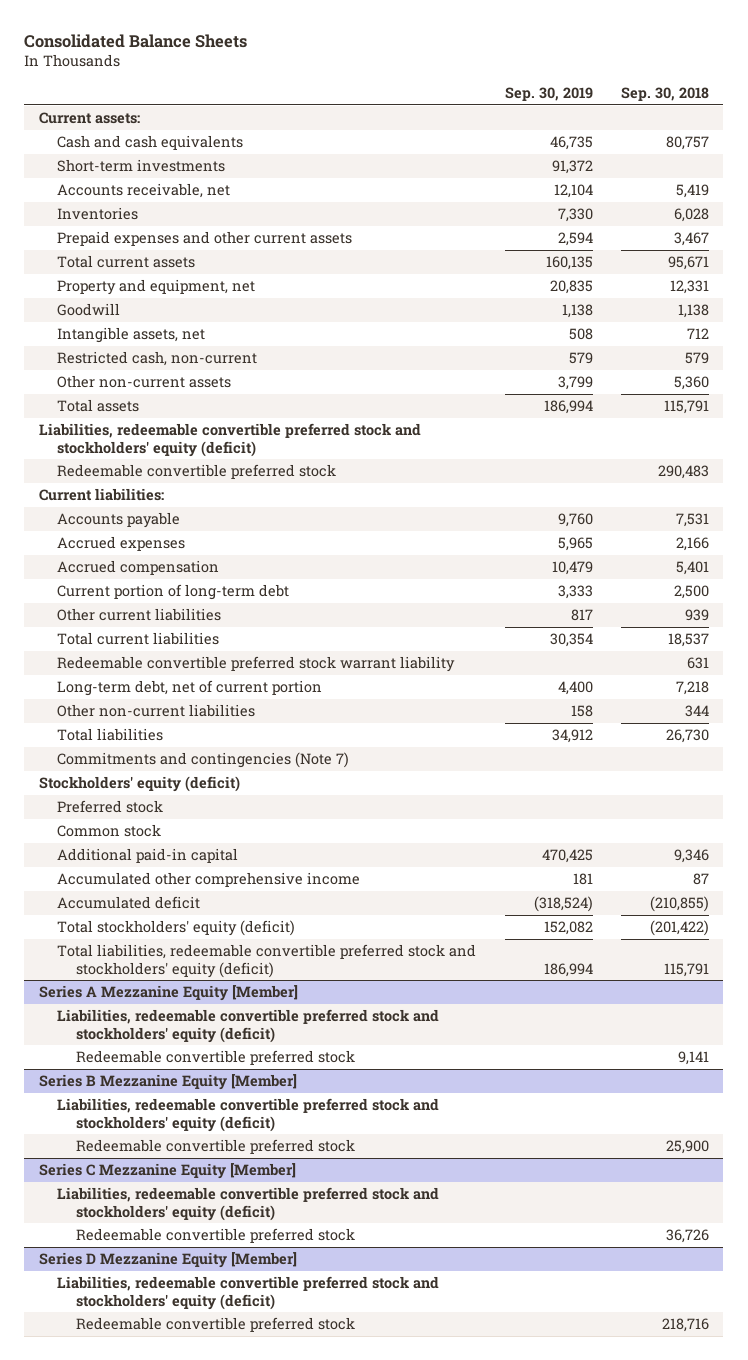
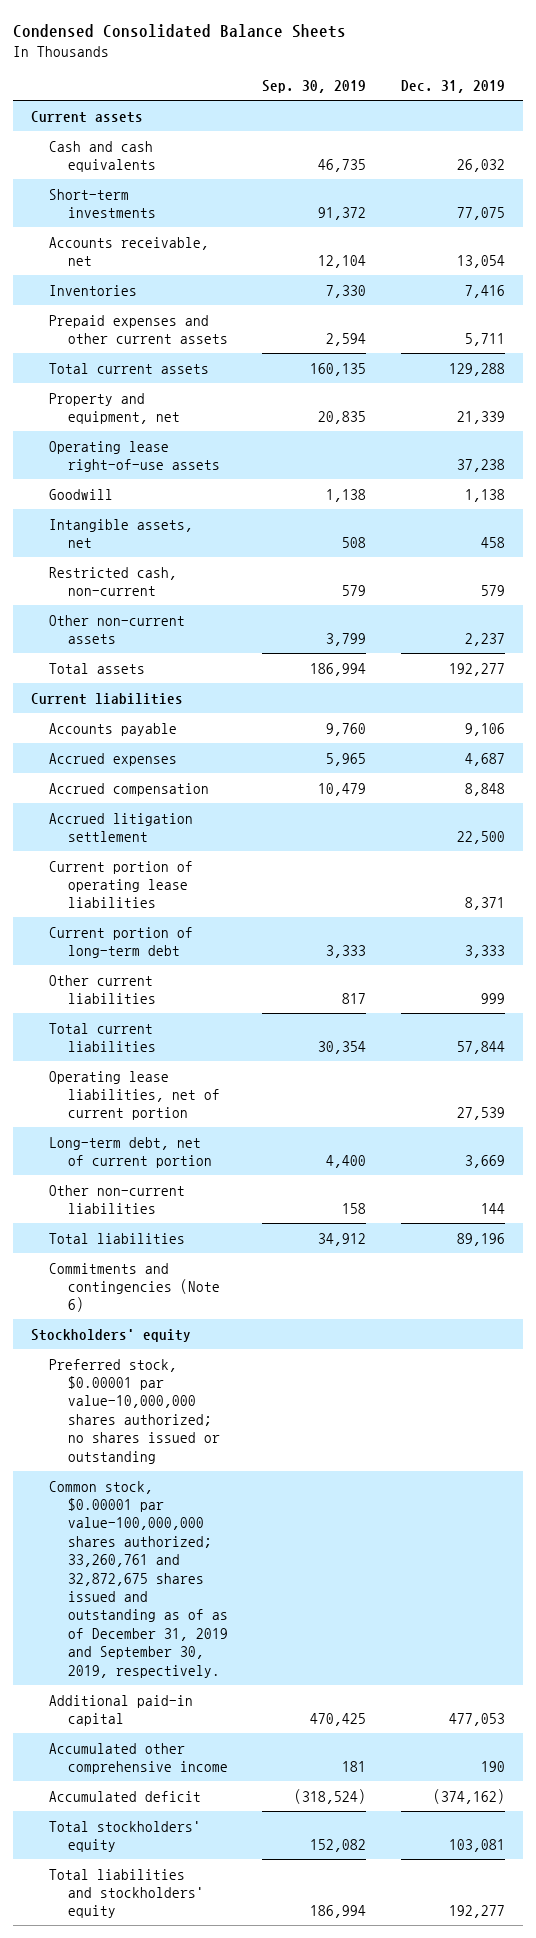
[24,33,248,48] Consolidated Balance Sheets -> [13,24,347,39] Condensed Consolidated Balance Sheets
[621,86,710,101] Sep. 30, 2018 -> none
none -> [401,80,506,94] Dec. 31, 2019
[38,112,140,125] Current assets: -> [30,110,143,123] Current assets
none -> [49,440,220,472] Operating lease right-of-use assets
[38,423,421,457] Liabilities, redeemable convertible preferred stock and stockholders' equity (deficit) -> none
[57,464,337,480] Redeemable convertible preferred stock -> none
[38,488,164,502] Current liabilities: -> [30,692,183,705] Current liabilities
none -> [49,812,194,842] Accrued litigation settlement
none -> [49,860,194,909] Current portion of operating lease liabilities
[57,656,456,673] Redeemable convertible preferred stock warrant liability -> none
none -> [49,1070,220,1121] Operating lease liabilities, net of current portion
[57,752,350,769] Commitments and contingencies (Note 7) -> [49,1262,220,1313] Commitments and contingencies (Note 6)
[38,776,240,793] Stockholders' equity (deficit) -> [30,1328,191,1342] Stockholders' equity
[57,800,164,814] Preferred stock -> [49,1358,220,1464] Preferred stock, $0.00001 par value-10,000,000 shares authorized; no shares issued or outstanding
[57,824,162,838] Common stock -> [49,1480,228,1678] Common stock, $0.00001 par value-100,000,000 shares authorized; 33,260,761 and 32,872,675 shares issued and outstanding as of as of December 31, 2019 and September 30, 2019, respectively.
[38,985,298,1002] Series A Mezzanine Equity [Member] -> none
[57,1009,440,1043] Liabilities, redeemable convertible preferred stock and stockholders' equity (deficit) -> none
[75,1050,355,1066] Redeemable convertible preferred stock -> none
[38,1074,297,1091] Series B Mezzanine Equity [Member] -> none
[57,1098,440,1132] Liabilities, redeemable convertible preferred stock and stockholders' equity (deficit) -> none
[75,1139,355,1155] Redeemable convertible preferred stock -> none
[38,1163,296,1180] Series C Mezzanine Equity [Member] -> none
[57,1187,440,1221] Liabilities, redeemable convertible preferred stock and stockholders' equity (deficit) -> none
[75,1228,355,1244] Redeemable convertible preferred stock -> none
[38,1252,297,1269] Series D Mezzanine Equity [Member] -> none
[57,1276,440,1310] Liabilities, redeemable convertible preferred stock and stockholders' equity (deficit) -> none
[75,1317,355,1333] Redeemable convertible preferred stock -> none
[57,920,296,937] Total stockholders' equity (deficit) -> [49,1820,202,1852] Total stockholders' equity
[57,944,477,978] Total liabilities, redeemable convertible preferred stock and stockholders' equity (deficit) -> [49,1868,204,1919] Total liabilities and stockholders' equity

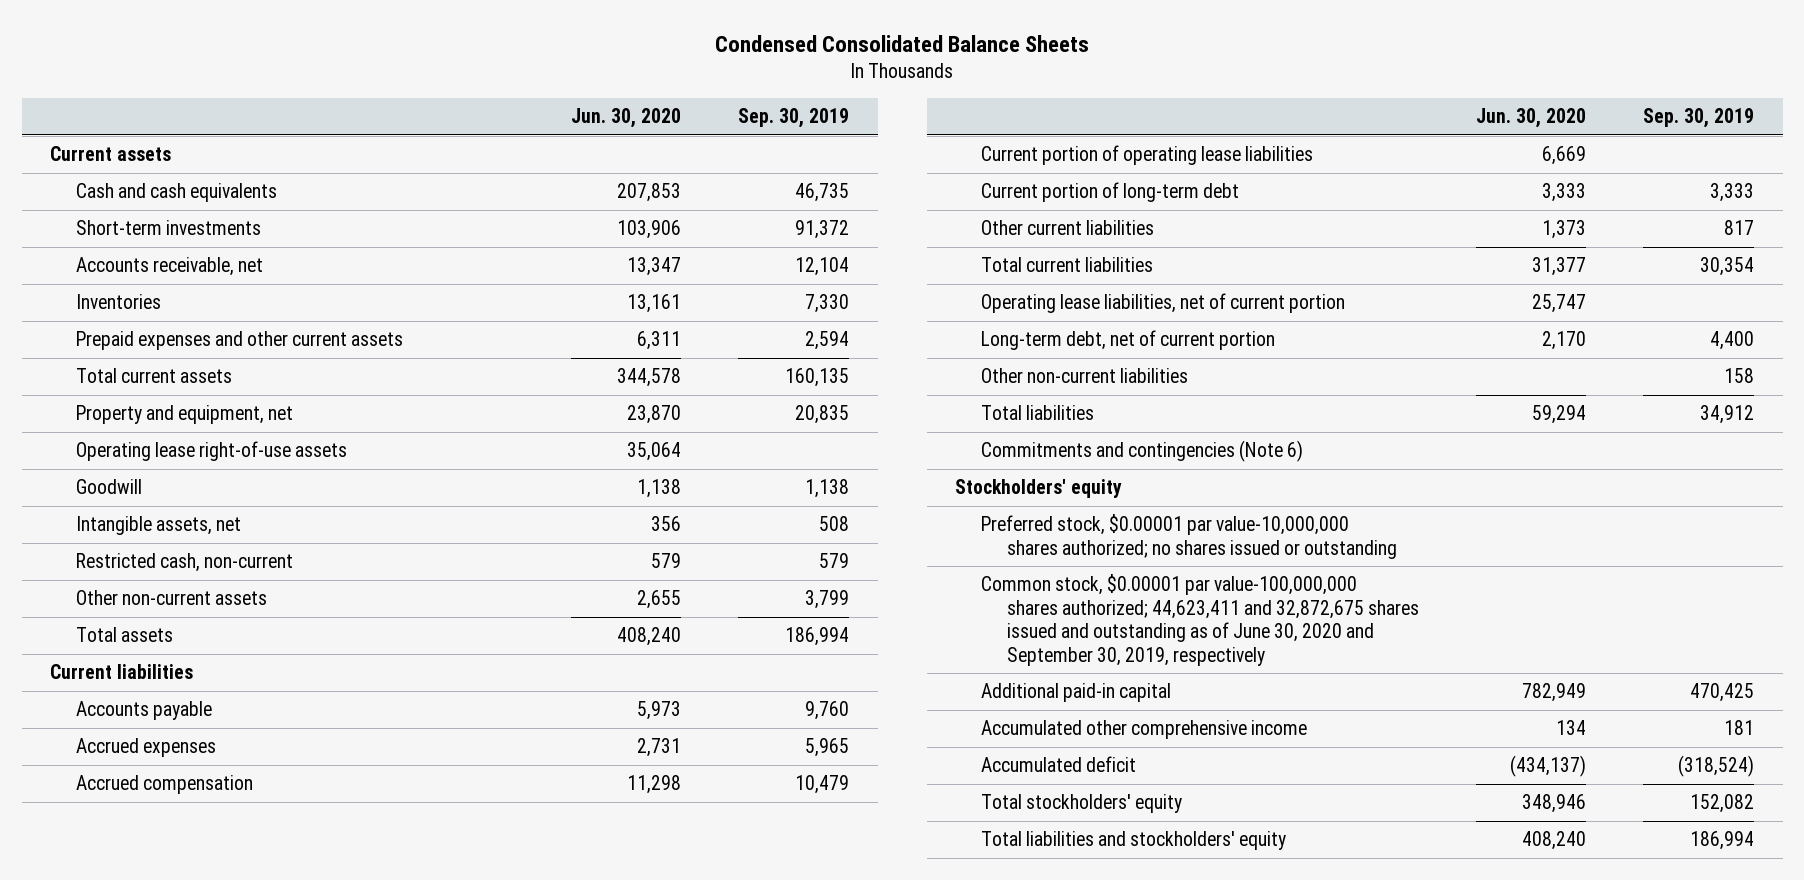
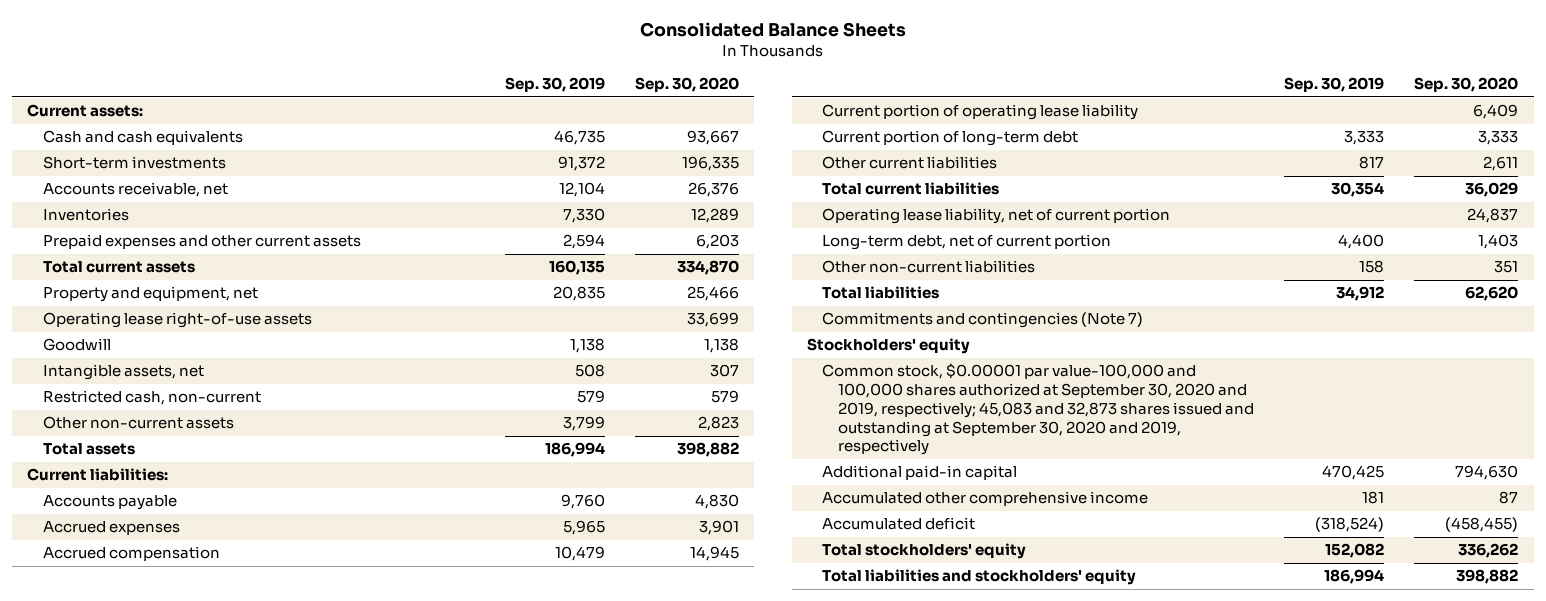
[715,35,1090,53] Condensed Consolidated Balance Sheets -> [639,21,906,37] Consolidated Balance Sheets
[571,108,682,129] Jun. 30, 2020 -> none
none -> [634,77,739,93] Sep. 30, 2020
[50,146,172,162] Current assets -> [27,104,144,118] Current assets:
[50,664,194,680] Current liabilities -> [27,468,169,482] Current liabilities:
[981,145,1314,166] Current portion of operating lease liabilities -> [822,104,1139,121] Current portion of operating lease liability
[981,293,1346,314] Operating lease liabilities, net of current portion -> [822,208,1171,225] Operating lease liability, net of current portion
[981,440,1304,463] Commitments and contingencies (Note 6) -> [822,312,1144,329] Commitments and contingencies (Note 7)
[981,514,1398,559] Preferred stock, $0.00001 par value-10,000,000 shares authorized; no shares issued or outstanding -> none
[981,574,1420,666] Common stock, $0.00001 par value-100,000,000 shares authorized; 44,623,411 and 32,872,675 shares issued and outstanding as of June 30, 2020 and September 30, 2019, respectively -> [822,363,1254,456] Common stock, $0.00001 par value-100,000 and 100,000 shares authorized at September 30, 2020 and 2019, respectively; 45,083 and 32,873 shares issued and outstanding at September 30, 2020 and 2019, respectively

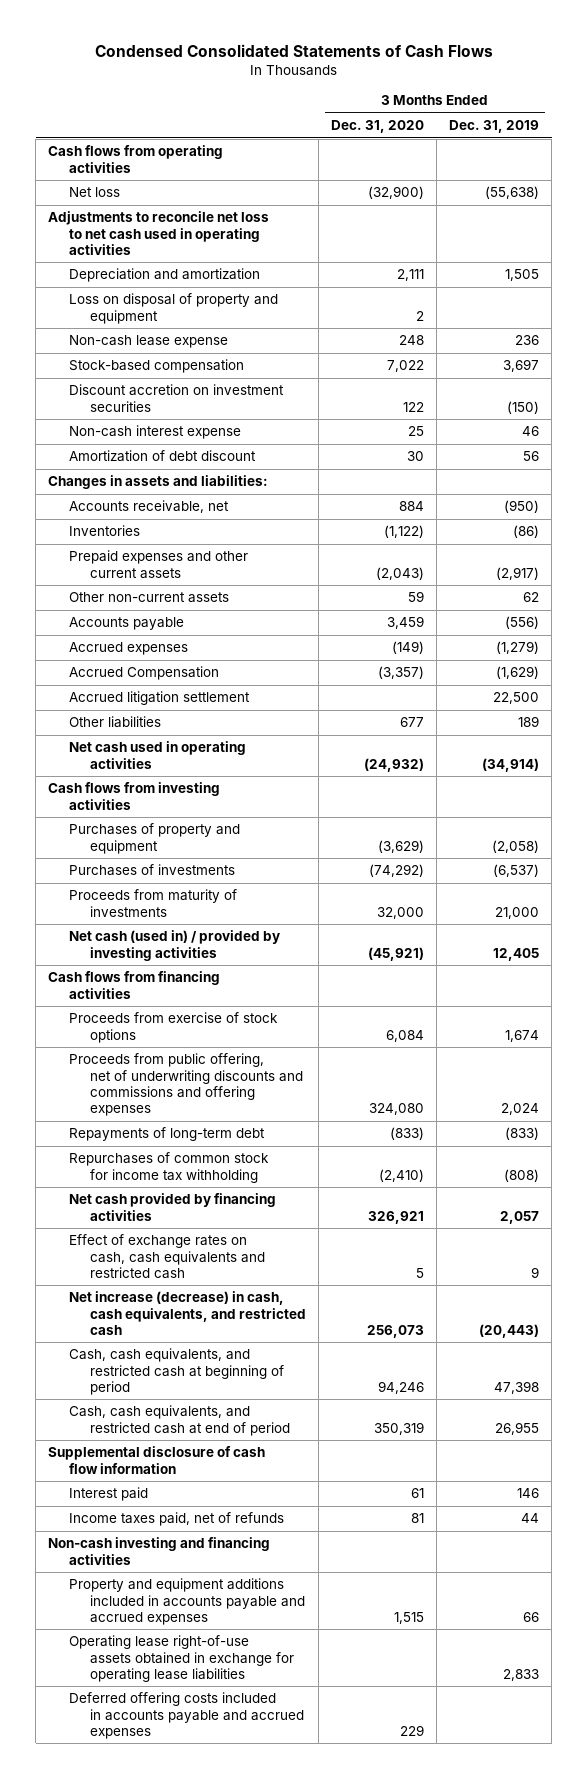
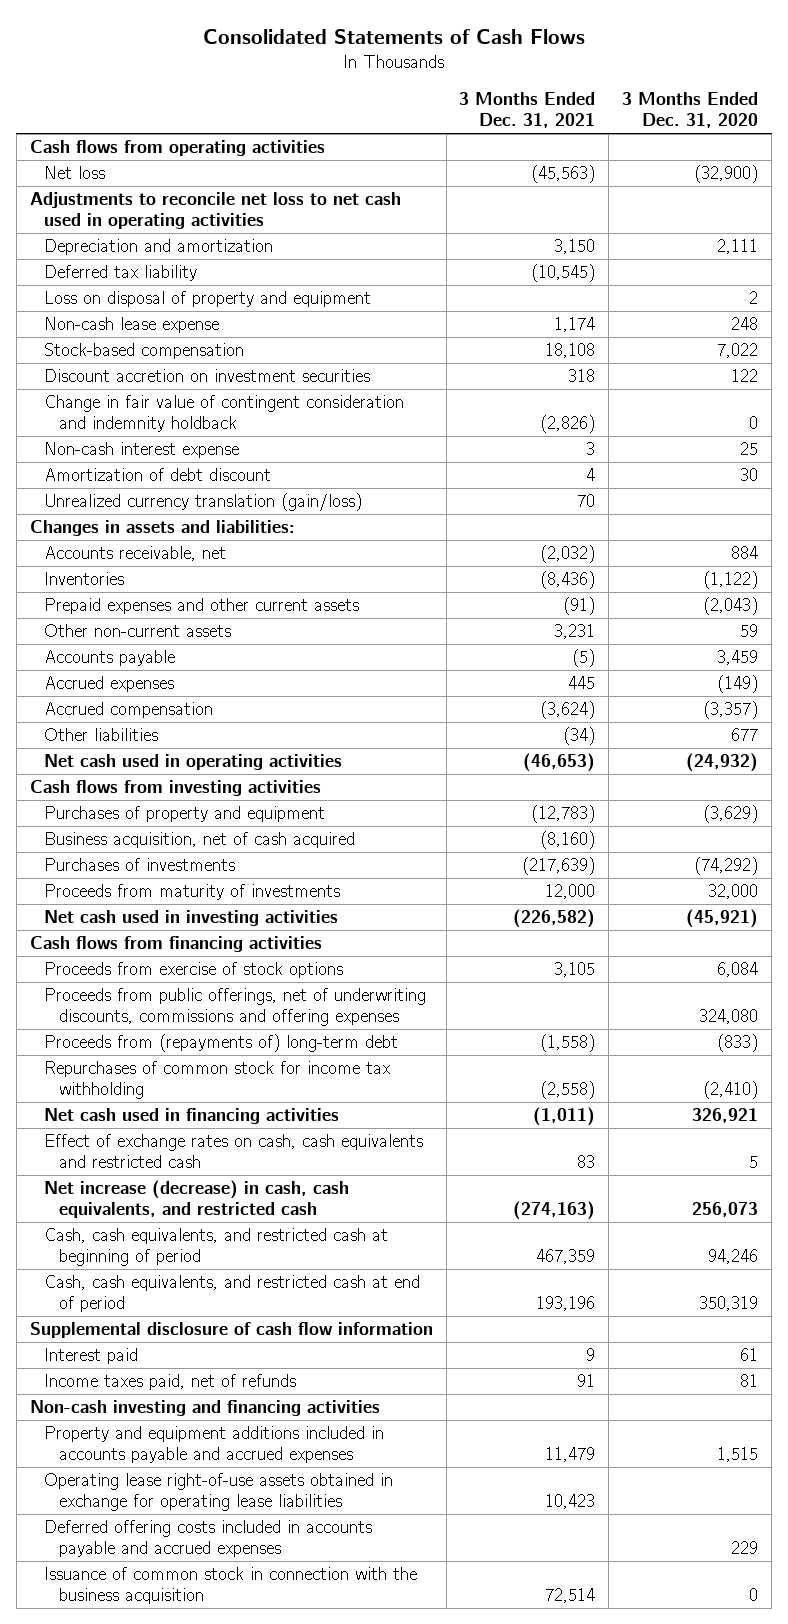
[94,43,493,57] Condensed Consolidated Statements of Cash Flows -> [202,29,585,45] Consolidated Statements of Cash Flows
[448,120,539,134] Dec. 31, 2019 -> none
none -> [459,92,596,129] 3 Months Ended Dec. 31, 2021
none -> [44,265,198,282] Deferred tax liability
none -> [44,395,405,433] Change in fair value of contingent consideration and indemnity holdback
none -> [44,493,363,512] Unrealized currency translation (gain/loss)
[69,691,251,706] Accrued litigation settlement -> none
[69,666,220,681] Accrued Compensation -> [44,702,214,719] Accrued compensation
none -> [44,832,356,849] Business acquisition, net of cash acquired
[69,930,281,961] Net cash (used in) / provided by investing activities -> [44,910,339,927] Net cash used in investing activities
[69,1053,303,1117] Proceeds from public offering, net of underwriting discounts and commissions and offering expenses -> [44,988,427,1027] Proceeds from public offerings, net of underwriting discounts, commissions and offering expenses
[69,1127,266,1142] Repayments of long-term debt -> [44,1034,399,1053] Proceeds from (repayments of) long-term debt
[69,1193,277,1221] Net cash provided by financing activities -> [44,1108,340,1125] Net cash used in financing activities
none -> [44,1567,418,1605] Issuance of common stock in connection with the business acquisition

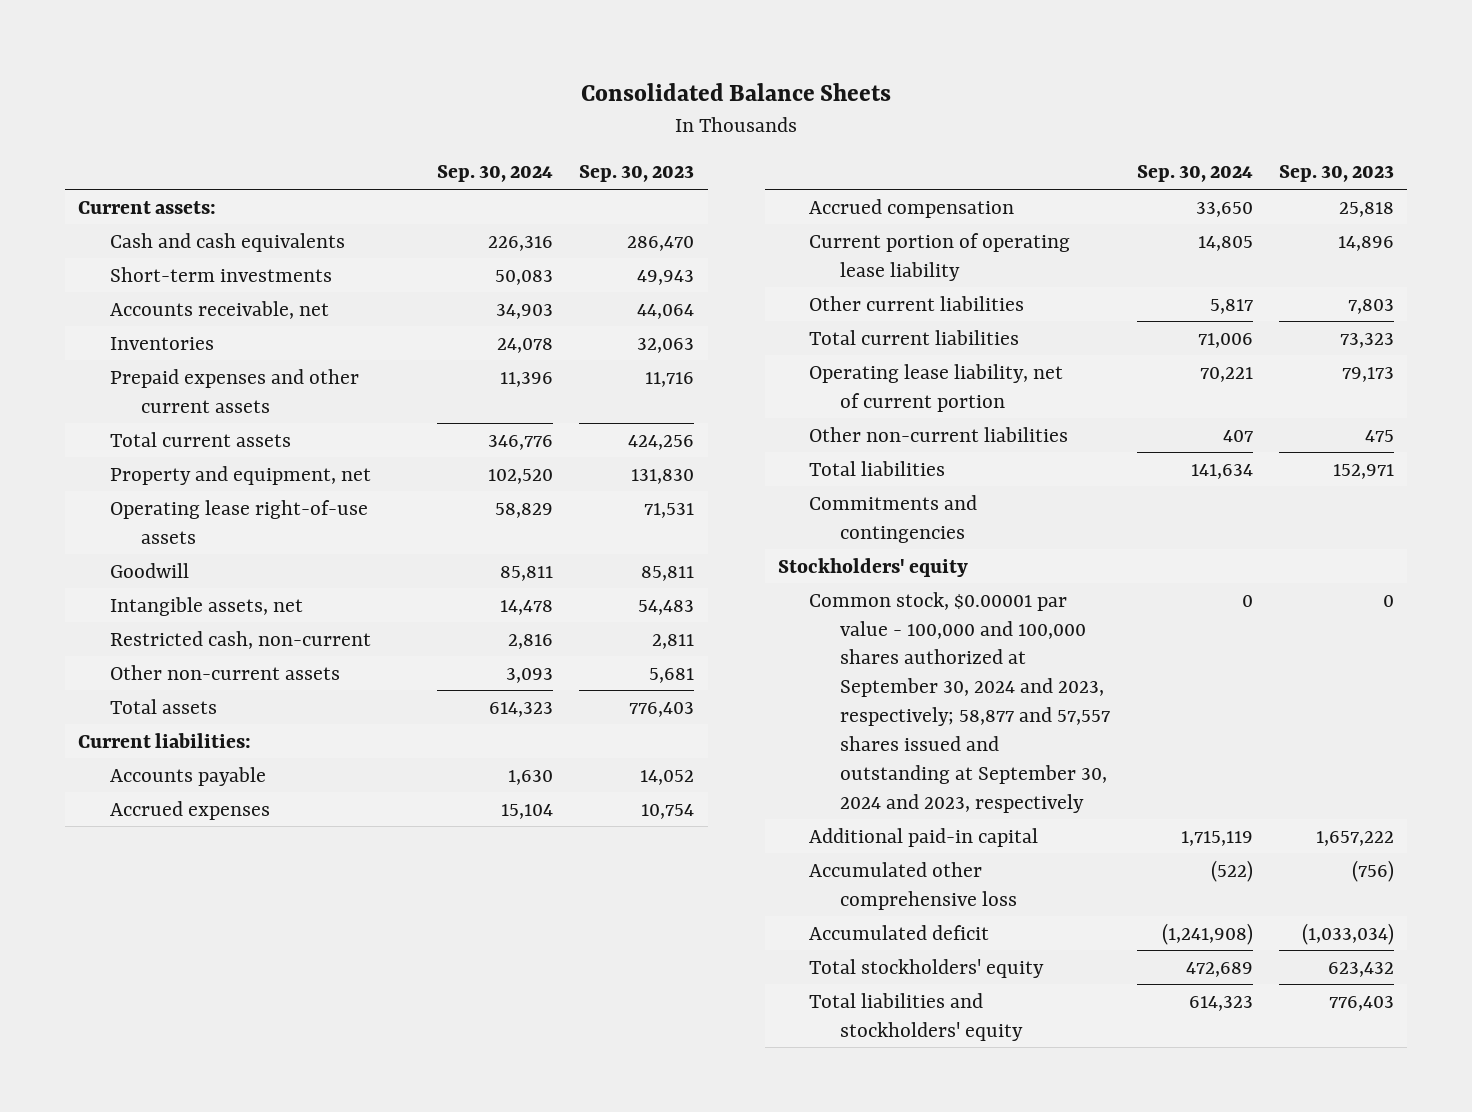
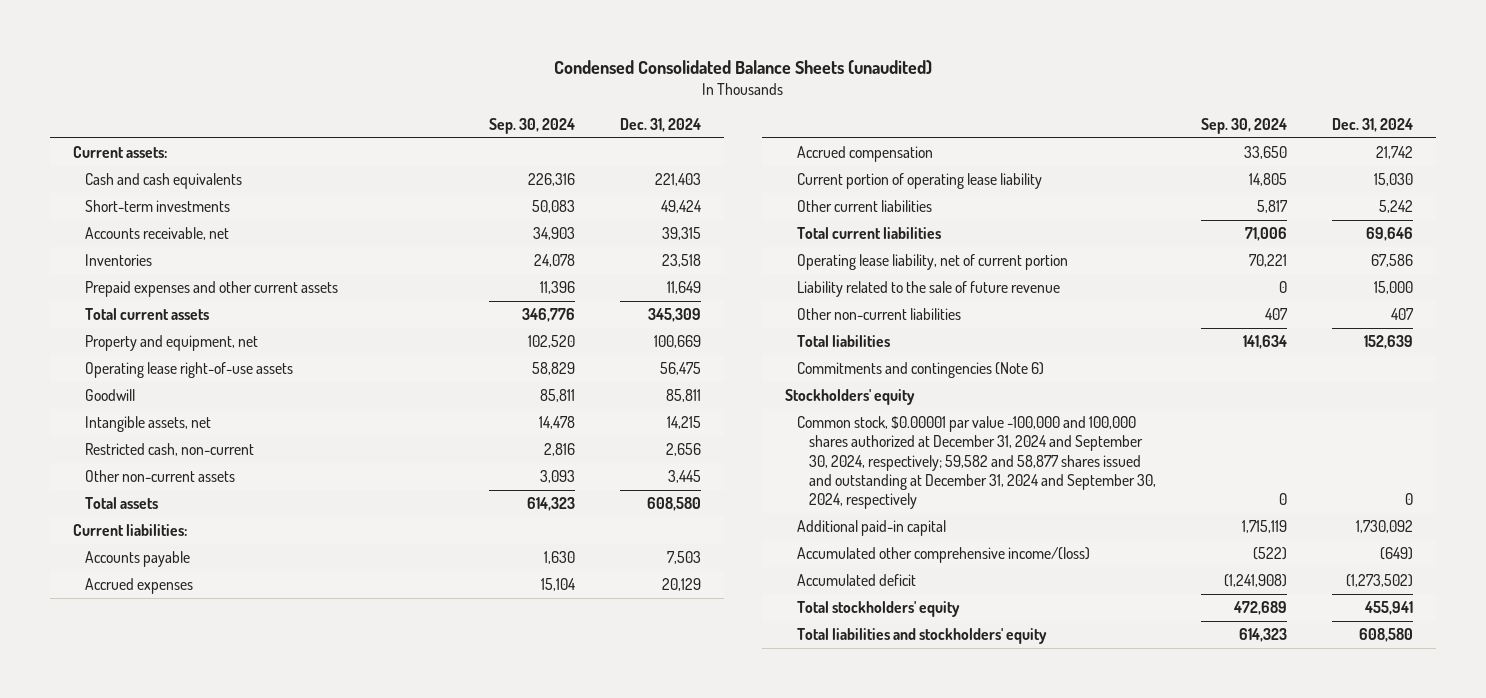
[581,82,892,101] Consolidated Balance Sheets -> [553,60,932,76] Condensed Consolidated Balance Sheets (unaudited)
[579,165,695,183] Sep. 30, 2023 -> none
none -> [620,117,702,132] Dec. 31, 2024
none -> [796,281,1060,298] Liability related to the sale of future revenue
[809,494,978,543] Commitments and contingencies -> [796,362,1044,379] Commitments and contingencies (Note 6)
[809,591,1111,813] Common stock, $0.00001 par value - 100,000 and 100,000 shares authorized at September 30, 2024 and 2023, respectively; 58,877 and 57,557 shares issued and outstanding at September 30, 2024 and 2023, respectively -> [796,416,1156,510] Common stock, $0.00001 par value -100,000 and 100,000 shares authorized at December 31, 2024 and September 30, 2024, respectively; 59,582 and 58,877 shares issued and outstanding at December 31, 2024 and September 30, 2024, respectively
[809,861,1018,910] Accumulated other comprehensive loss -> [796,547,1090,564] Accumulated other comprehensive income/(loss)

